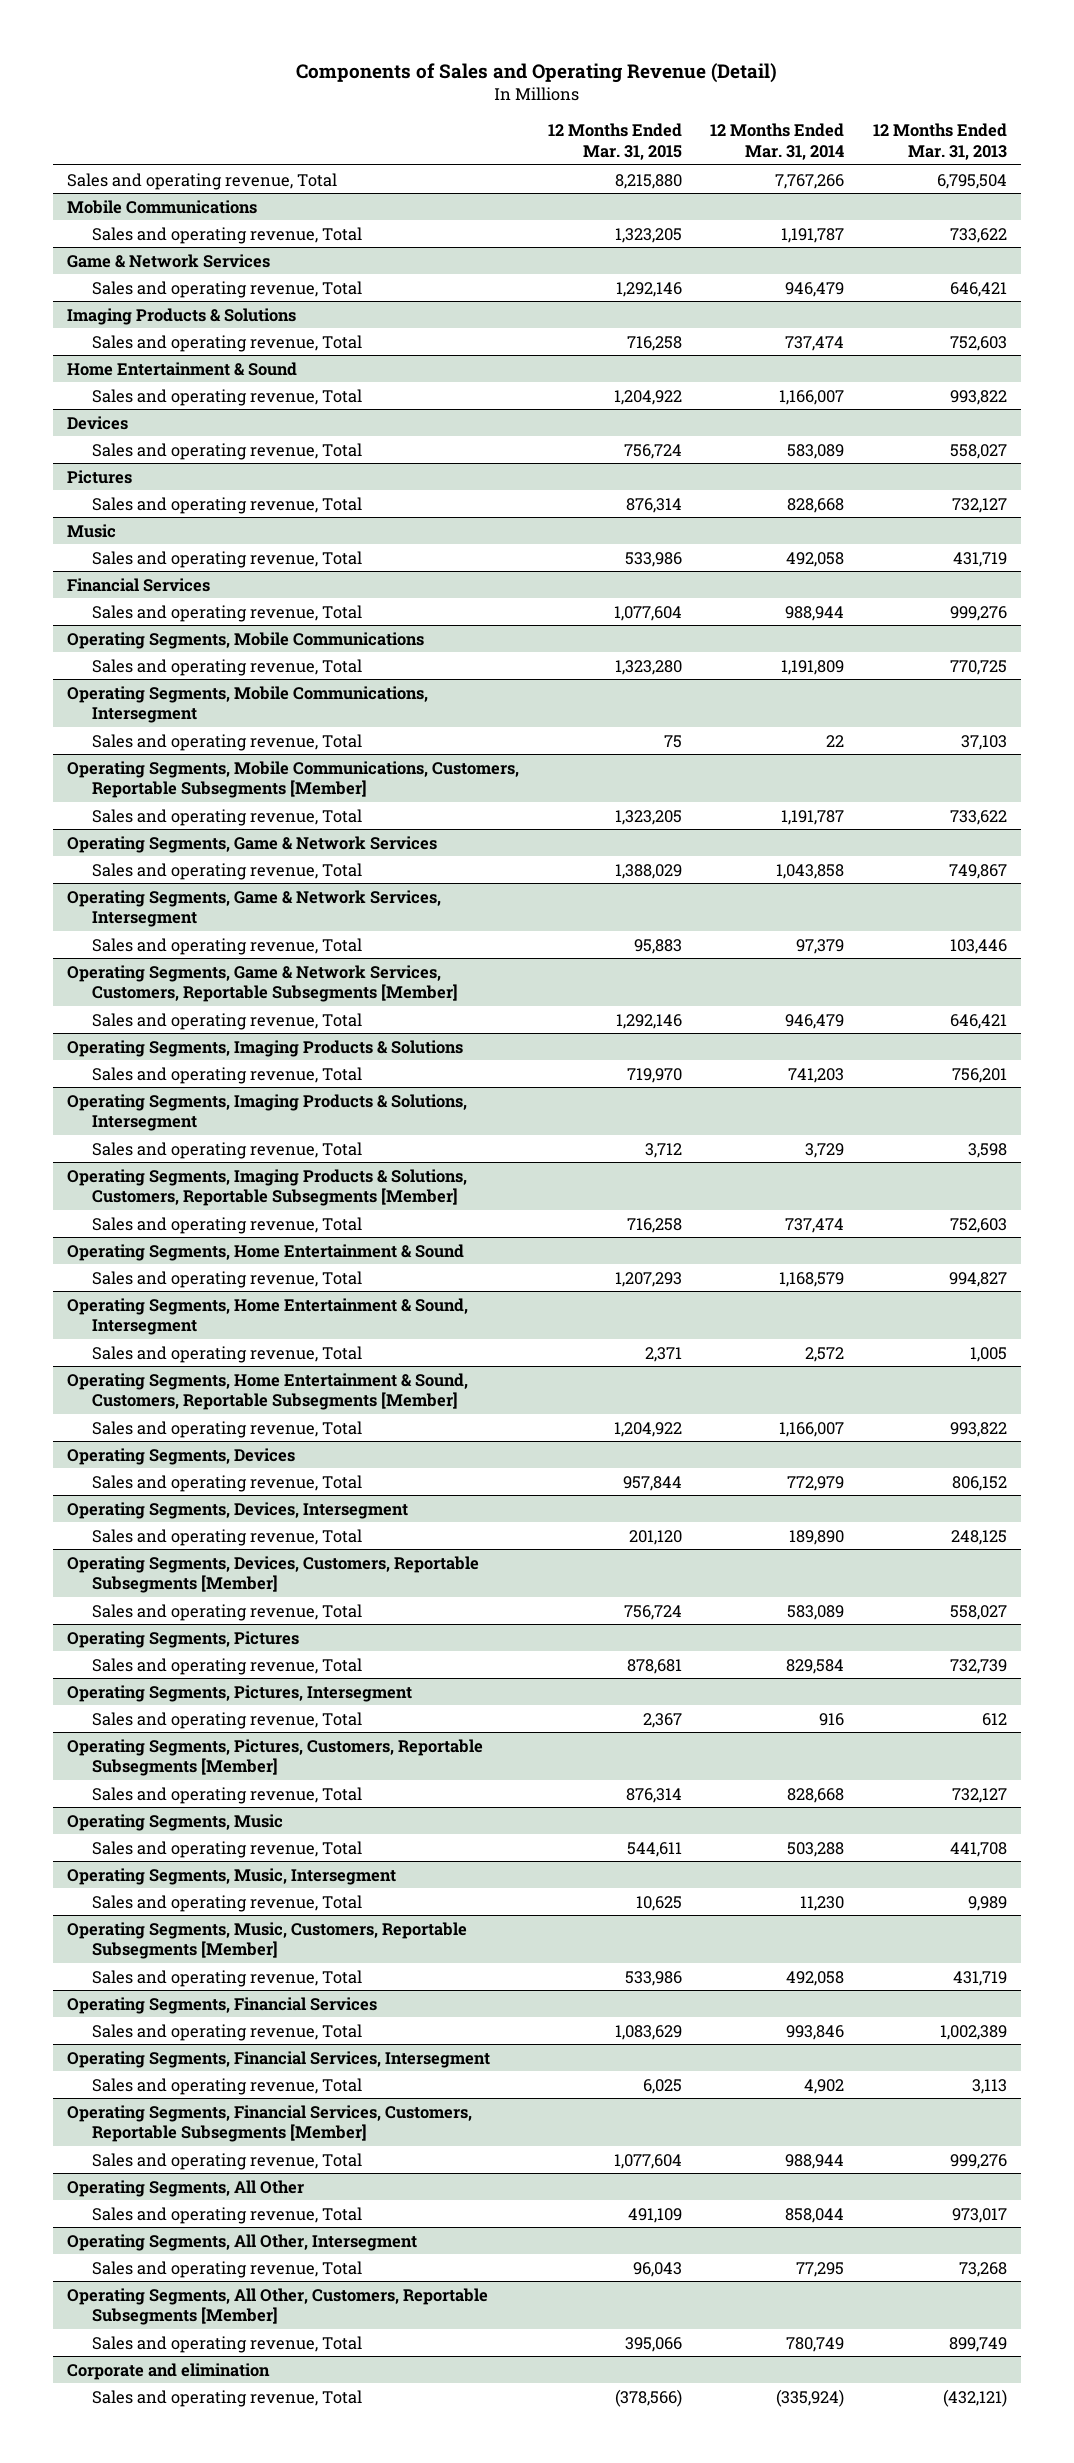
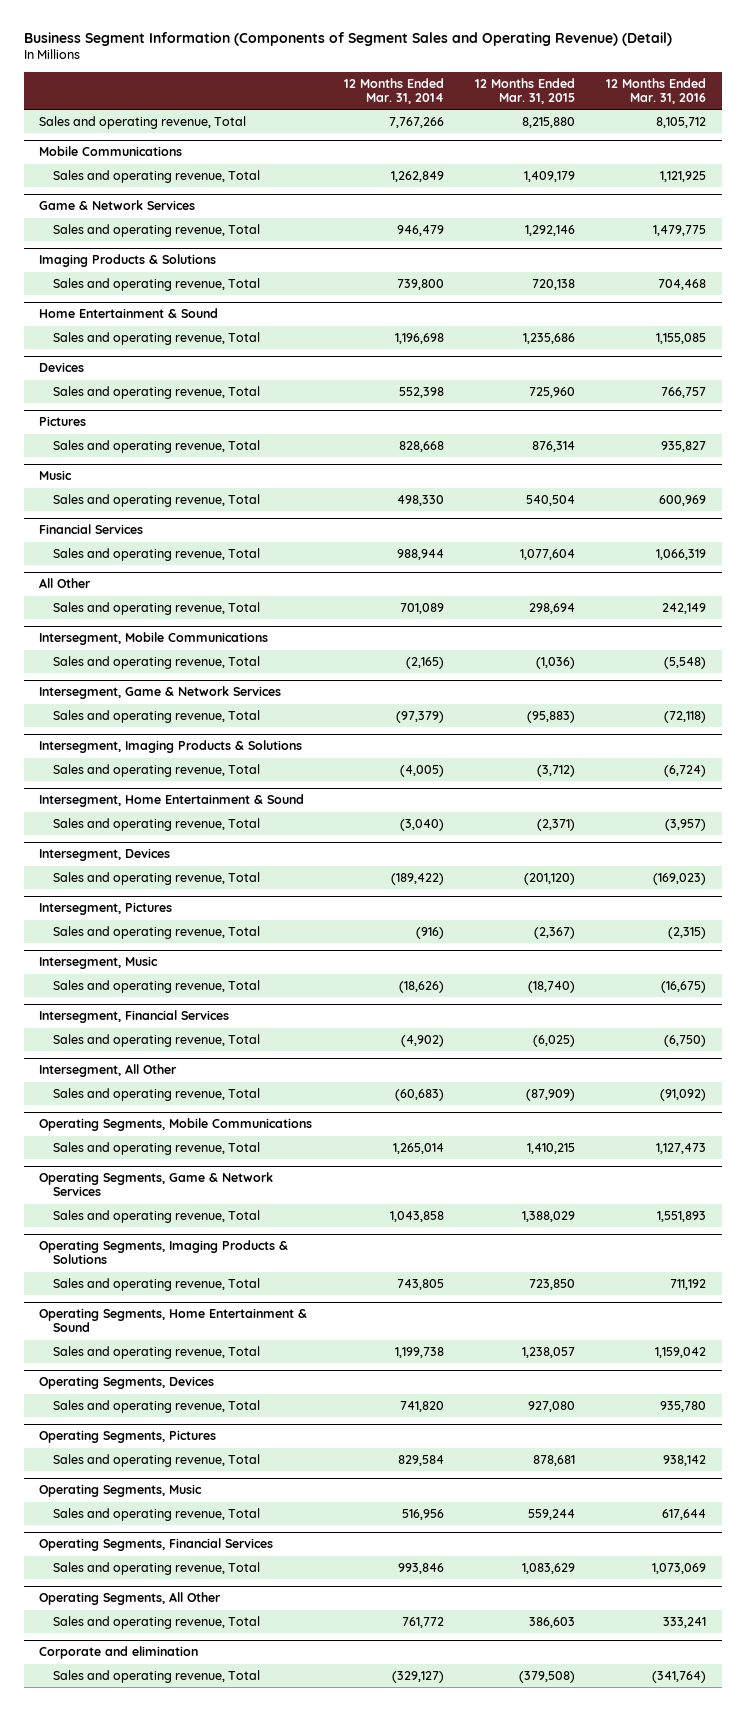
[296,63,778,84] Components of Sales and Operating Revenue (Detail) -> [23,31,672,46] Business Segment Information (Components of Segment Sales and Operating Revenue) (Detail)
[873,123,1008,161] 12 Months Ended Mar. 31, 2013 -> none
none -> [606,77,707,105] 12 Months Ended Mar. 31, 2016
[614,227,682,243] 1,323,205 -> [523,171,575,183] 1,409,179
[781,227,845,243] 1,191,787 -> [390,171,444,183] 1,262,849
[626,335,682,351] 716,258 -> [531,279,575,291] 720,138
[785,335,845,351] 737,474 -> [396,279,444,291] 739,800
[613,389,682,405] 1,204,922 -> [522,333,575,345] 1,235,686
[779,389,845,405] 1,166,007 -> [394,333,444,345] 1,196,698
[623,443,682,459] 756,724 -> [528,387,575,399] 725,960
[787,443,845,459] 583,089 -> [398,387,444,399] 552,398
[624,551,682,567] 533,986 -> [525,495,575,507] 540,504
[786,551,845,567] 492,058 -> [396,495,444,507] 498,330
none -> [39,578,92,589] All Other
none -> [53,602,261,616] Sales and operating revenue, Total
none -> [39,632,269,646] Intersegment, Mobile Communications
none -> [53,656,261,670] Sales and operating revenue, Total
none -> [39,686,282,700] Intersegment, Game & Network Services
none -> [53,710,261,724] Sales and operating revenue, Total
none -> [39,740,303,754] Intersegment, Imaging Products & Solutions
none -> [53,764,261,778] Sales and operating revenue, Total
none -> [39,794,305,808] Intersegment, Home Entertainment & Sound
none -> [53,818,261,832] Sales and operating revenue, Total
none -> [39,848,171,862] Intersegment, Devices
none -> [53,872,261,886] Sales and operating revenue, Total
none -> [39,902,173,916] Intersegment, Pictures
none -> [53,926,261,940] Sales and operating revenue, Total
none -> [39,956,159,970] Intersegment, Music
none -> [53,980,261,994] Sales and operating revenue, Total
none -> [39,1010,230,1024] Intersegment, Financial Services
none -> [53,1034,261,1048] Sales and operating revenue, Total
none -> [39,1064,178,1078] Intersegment, All Other
none -> [53,1088,261,1102] Sales and operating revenue, Total
[67,685,429,724] Operating Segments, Mobile Communications, Intersegment -> none
[92,733,363,751] Sales and operating revenue, Total -> none
[67,760,520,799] Operating Segments, Mobile Communications, Customers, Reportable Subsegments [Member] -> none
[92,808,363,826] Sales and operating revenue, Total -> none
[614,659,682,675] 1,323,280 -> [526,1143,575,1155] 1,410,215
[781,659,845,675] 1,191,809 -> [392,1143,444,1155] 1,265,014
[67,889,442,928] Operating Segments, Game & Network Services, Intersegment -> none
[92,937,363,955] Sales and operating revenue, Total -> none
[67,964,459,1003] Operating Segments, Game & Network Services, Customers, Reportable Subsegments [Member] -> none
[92,1012,363,1030] Sales and operating revenue, Total -> none
[67,1093,468,1132] Operating Segments, Imaging Products & Solutions, Intersegment -> none
[92,1141,363,1159] Sales and operating revenue, Total -> none
[67,1168,468,1207] Operating Segments, Imaging Products & Solutions, Customers, Reportable Subsegments [Member] -> none
[92,1216,363,1234] Sales and operating revenue, Total -> none
[626,1067,682,1083] 719,970 -> [528,1279,575,1291] 723,850
[788,1067,845,1083] 741,203 -> [396,1279,444,1291] 743,805
[67,1297,469,1336] Operating Segments, Home Entertainment & Sound, Intersegment -> none
[92,1345,363,1363] Sales and operating revenue, Total -> none
[67,1372,469,1411] Operating Segments, Home Entertainment & Sound, Customers, Reportable Subsegments [Member] -> none
[92,1420,363,1438] Sales and operating revenue, Total -> none
[614,1271,682,1287] 1,207,293 -> [521,1347,575,1359] 1,238,057
[779,1271,845,1287] 1,168,579 -> [394,1347,444,1359] 1,199,738
[67,1501,409,1519] Operating Segments, Devices, Intersegment -> none
[92,1528,363,1546] Sales and operating revenue, Total -> none
[67,1555,480,1594] Operating Segments, Devices, Customers, Reportable Subsegments [Member] -> none
[92,1603,363,1621] Sales and operating revenue, Total -> none
[622,1475,682,1491] 957,844 -> [527,1401,575,1413] 927,080
[787,1475,845,1491] 772,979 -> [399,1401,444,1413] 741,820
[67,1684,413,1702] Operating Segments, Pictures, Intersegment -> none
[92,1711,363,1729] Sales and operating revenue, Total -> none
[67,1738,484,1777] Operating Segments, Pictures, Customers, Reportable Subsegments [Member] -> none
[92,1786,363,1804] Sales and operating revenue, Total -> none
[67,1867,397,1885] Operating Segments, Music, Intersegment -> none
[92,1894,363,1912] Sales and operating revenue, Total -> none
[67,1921,468,1960] Operating Segments, Music, Customers, Reportable Subsegments [Member] -> none
[92,1969,363,1987] Sales and operating revenue, Total -> none
[626,1841,682,1857] 544,611 -> [527,1509,575,1521] 559,244
[787,1841,845,1857] 503,288 -> [401,1509,444,1521] 516,956
[67,2050,491,2068] Operating Segments, Financial Services, Intersegment -> none
[92,2077,363,2095] Sales and operating revenue, Total -> none
[67,2104,473,2143] Operating Segments, Financial Services, Customers, Reportable Subsegments [Member] -> none
[92,2152,363,2170] Sales and operating revenue, Total -> none
[67,2233,418,2251] Operating Segments, All Other, Intersegment -> none
[92,2260,363,2278] Sales and operating revenue, Total -> none
[67,2287,489,2326] Operating Segments, All Other, Customers, Reportable Subsegments [Member] -> none
[92,2335,363,2353] Sales and operating revenue, Total -> none
[627,2207,682,2223] 491,109 -> [528,1617,575,1629] 386,603
[785,2207,845,2223] 858,044 -> [401,1617,444,1629] 761,772
[614,2388,682,2407] (378,566) -> [518,1671,575,1684] (379,508)
[776,2388,845,2407] (335,924) -> [391,1671,444,1684] (329,127)

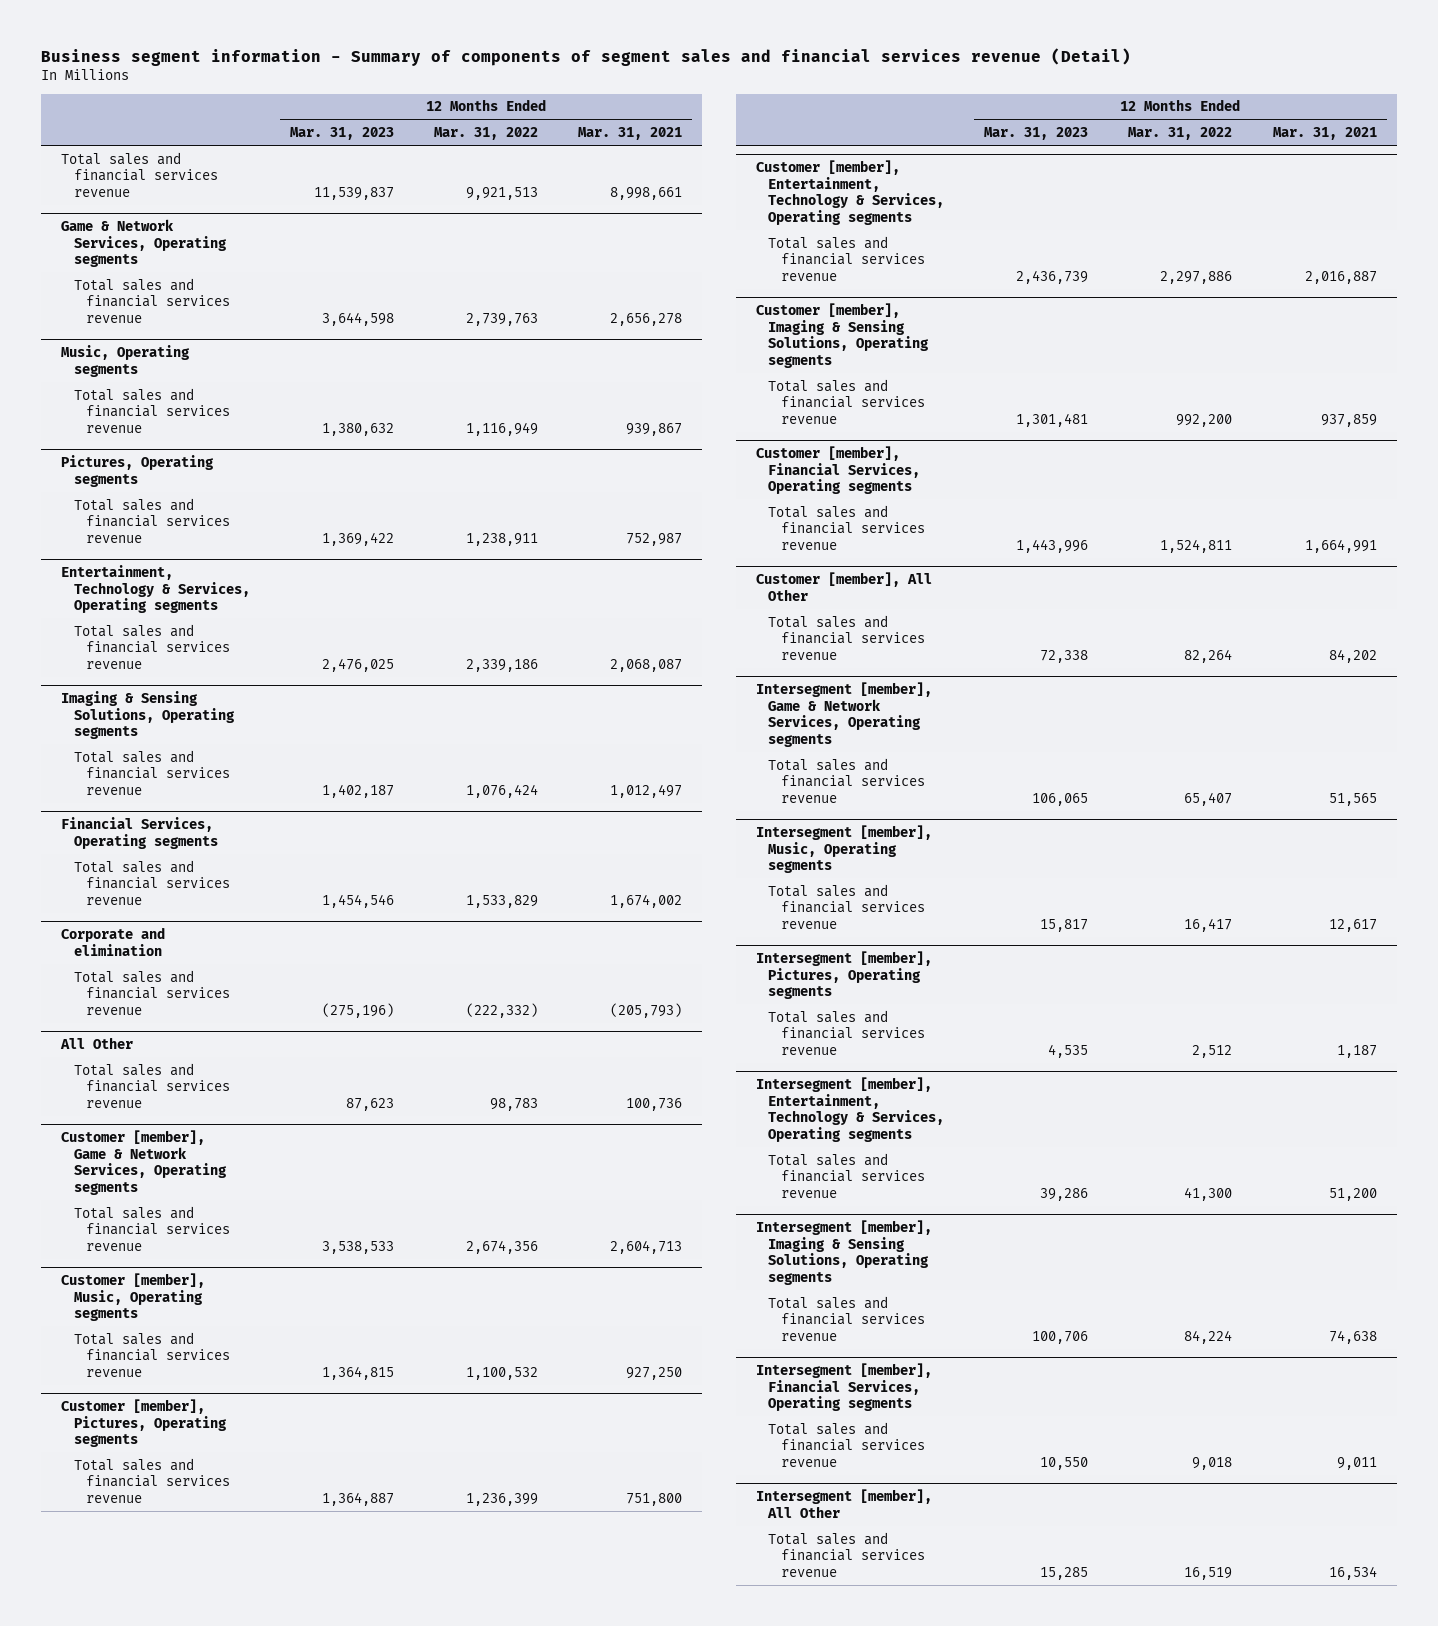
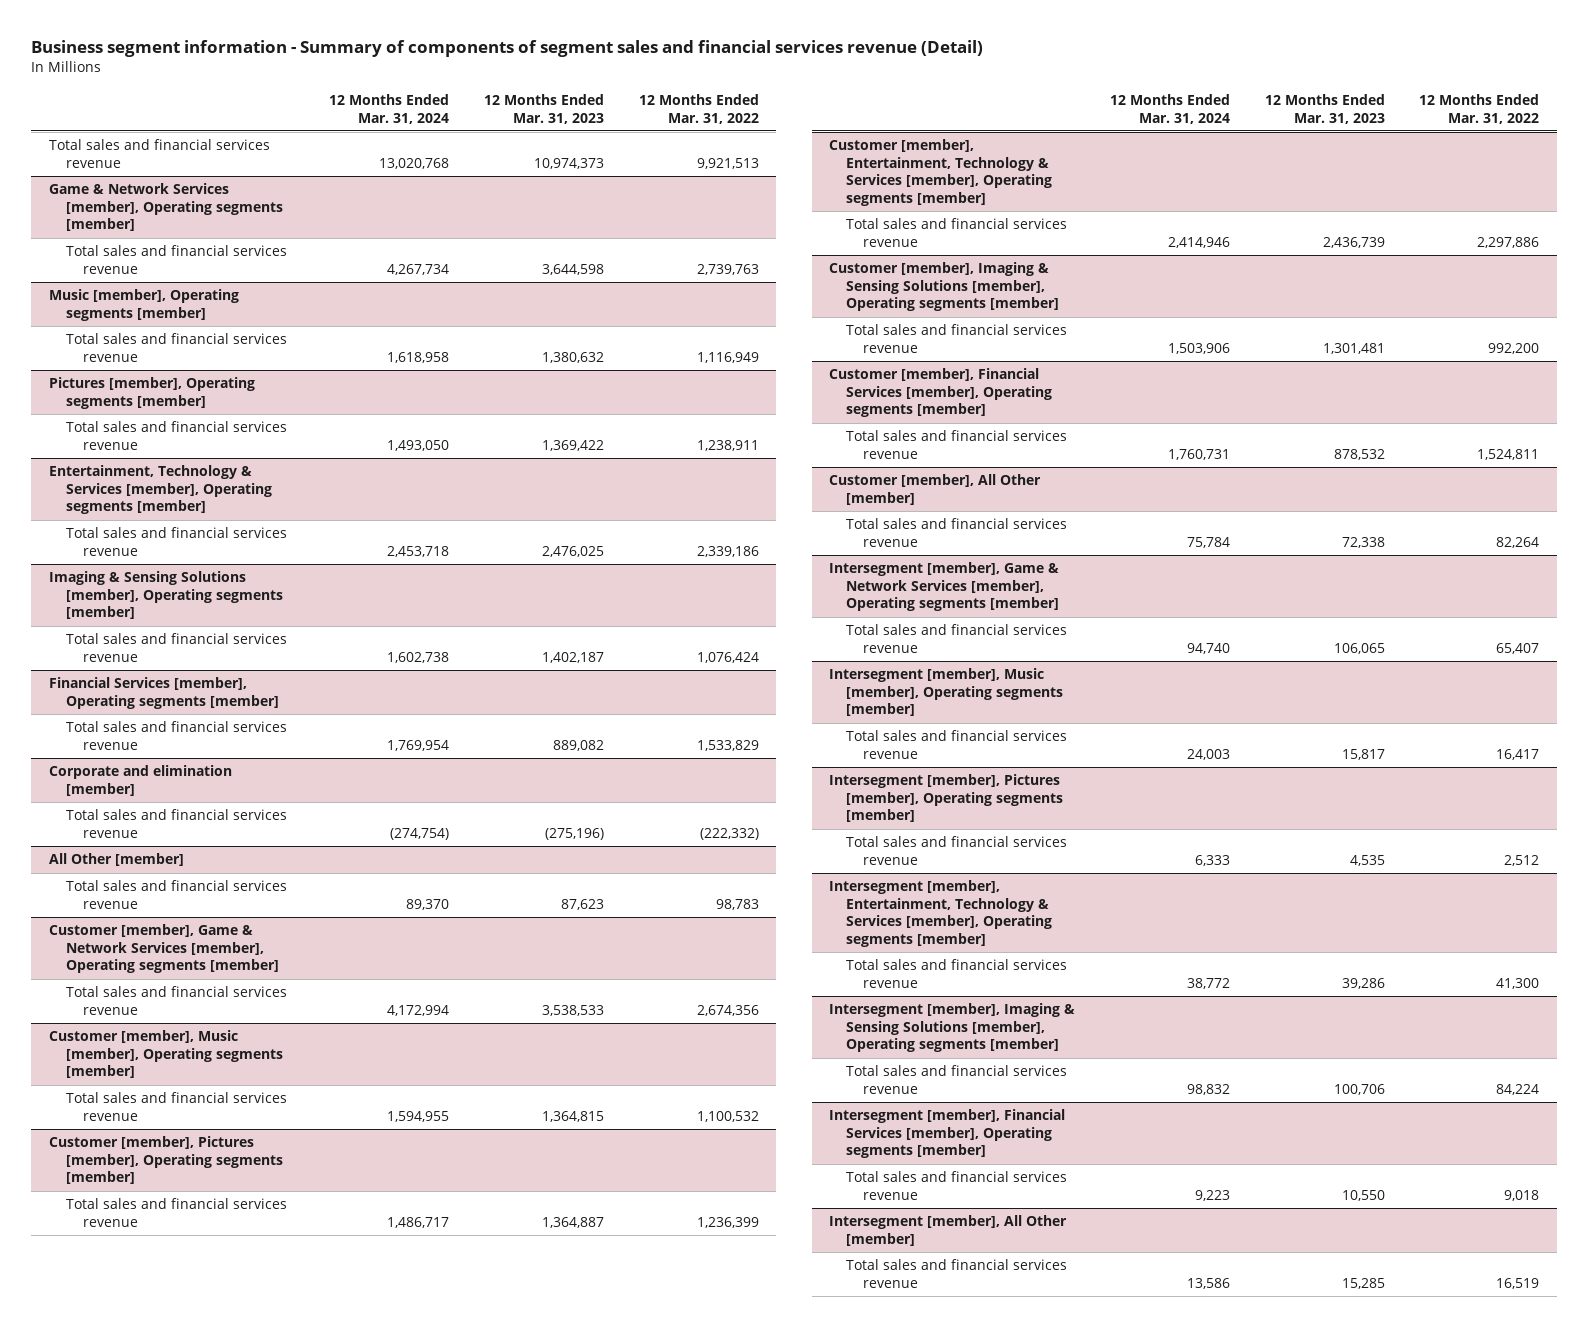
[577,127,682,141] Mar. 31, 2021 -> none
none -> [329,94,450,124] 12 Months Ended Mar. 31, 2024
[313,186,394,200] 11,539,837 -> [534,157,605,169] 10,974,373
[61,218,227,268] Game & Network Services, Operating segments -> [48,183,283,232] Game & Network Services [member], Operating segments [member]
[61,344,191,377] Music, Operating segments -> [48,289,239,321] Music [member], Operating segments [member]
[61,454,215,487] Pictures, Operating segments -> [48,377,255,409] Pictures [member], Operating segments [member]
[61,564,250,614] Entertainment, Technology & Services, Operating segments -> [48,465,272,515] Entertainment, Technology & Services [member], Operating segments [member]
[61,690,235,740] Imaging & Sensing Solutions, Operating segments -> [48,571,283,620] Imaging & Sensing Solutions [member], Operating segments [member]
[61,816,218,849] Financial Services, Operating segments -> [48,677,279,709] Financial Services [member], Operating segments [member]
[321,893,394,908] 1,454,546 -> [553,739,605,751] 889,082
[61,926,166,956] Corporate and elimination -> [48,765,232,796] Corporate and elimination [member]
[60,1036,134,1049] All Other -> [48,853,184,867] All Other [member]
[61,1129,227,1196] Customer [member], Game & Network Services, Operating segments -> [48,924,279,974] Customer [member], Game & Network Services [member], Operating segments [member]
[61,1272,206,1322] Customer [member], Music, Operating segments -> [48,1030,283,1079] Customer [member], Music [member], Operating segments [member]
[61,1398,227,1448] Customer [member], Pictures, Operating segments -> [48,1136,283,1185] Customer [member], Pictures [member], Operating segments [member]
[755,159,945,226] Customer [member], Entertainment, Technology & Services, Operating segments -> [829,139,1053,206] Customer [member], Entertainment, Technology & Services [member], Operating segments [member]
[755,302,930,369] Customer [member], Imaging & Sensing Solutions, Operating segments -> [829,262,1060,312] Customer [member], Imaging & Sensing Solutions [member], Operating segments [member]
[755,445,921,495] Customer [member], Financial Services, Operating segments -> [829,368,1053,418] Customer [member], Financial Services [member], Operating segments [member]
[1016,538,1089,553] 1,443,996 -> [1333,448,1385,460] 878,532
[755,571,932,601] Customer [member], All Other -> [829,474,1042,505] Customer [member], All Other [member]
[755,681,932,748] Intersegment [member], Game & Network Services, Operating segments -> [829,562,1060,612] Intersegment [member], Game & Network Services [member], Operating segments [member]
[755,824,932,874] Intersegment [member], Music, Operating segments -> [829,668,1064,717] Intersegment [member], Music [member], Operating segments [member]
[755,950,932,1000] Intersegment [member], Pictures, Operating segments -> [829,774,1064,823] Intersegment [member], Pictures [member], Operating segments [member]
[755,1076,945,1143] Intersegment [member], Entertainment, Technology & Services, Operating segments -> [829,880,1053,947] Intersegment [member], Entertainment, Technology & Services [member], Operating segments [member]
[755,1219,932,1286] Intersegment [member], Imaging & Sensing Solutions, Operating segments -> [829,1003,1076,1053] Intersegment [member], Imaging & Sensing Solutions [member], Operating segments [member]
[755,1362,932,1412] Intersegment [member], Financial Services, Operating segments -> [829,1109,1066,1159] Intersegment [member], Financial Services [member], Operating segments [member]
[755,1488,932,1518] Intersegment [member], All Other -> [829,1215,1068,1246] Intersegment [member], All Other [member]

